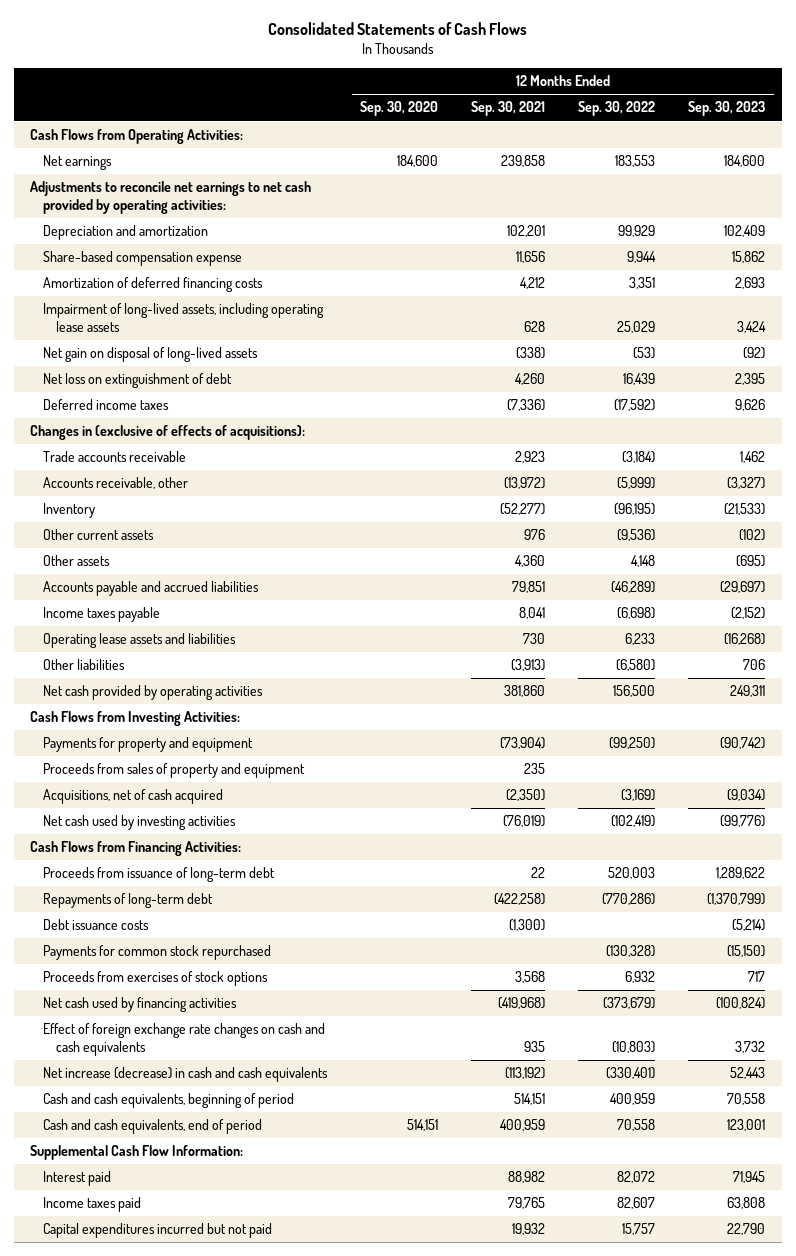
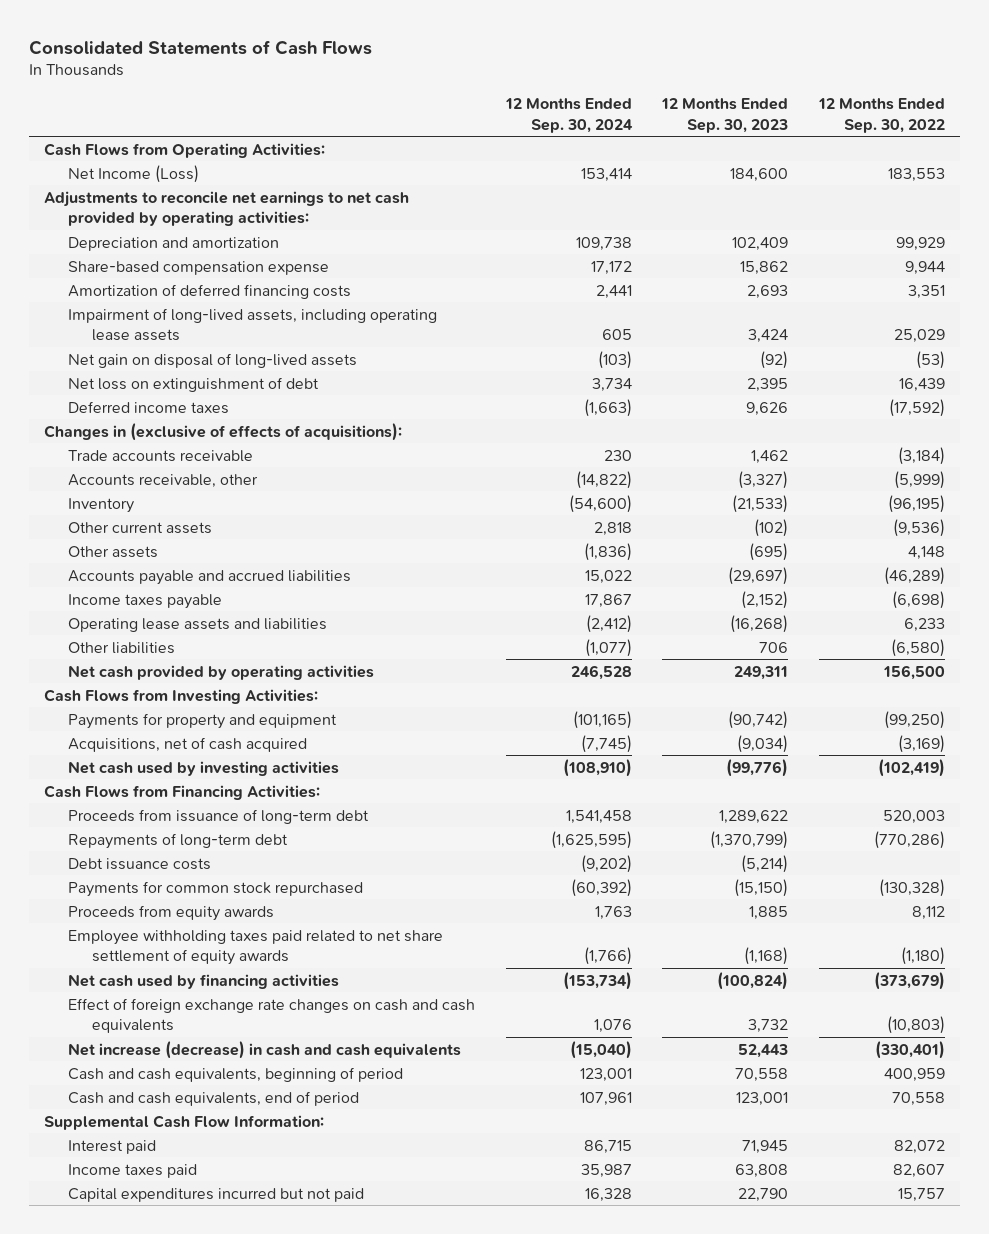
[360,101,439,117] Sep. 30, 2020 -> none
[471,101,546,117] Sep. 30, 2021 -> none
none -> [504,98,633,133] 12 Months Ended Sep. 30, 2024
[43,155,113,171] Net earnings -> [67,164,199,183] Net Income (Loss)
[43,763,306,779] Proceeds from sales of property and equipment -> none
[43,971,269,987] Proceeds from exercises of stock options -> none
none -> [67,904,274,921] Proceeds from equity awards
none -> [67,929,443,966] Employee withholding taxes paid related to net share settlement of equity awards

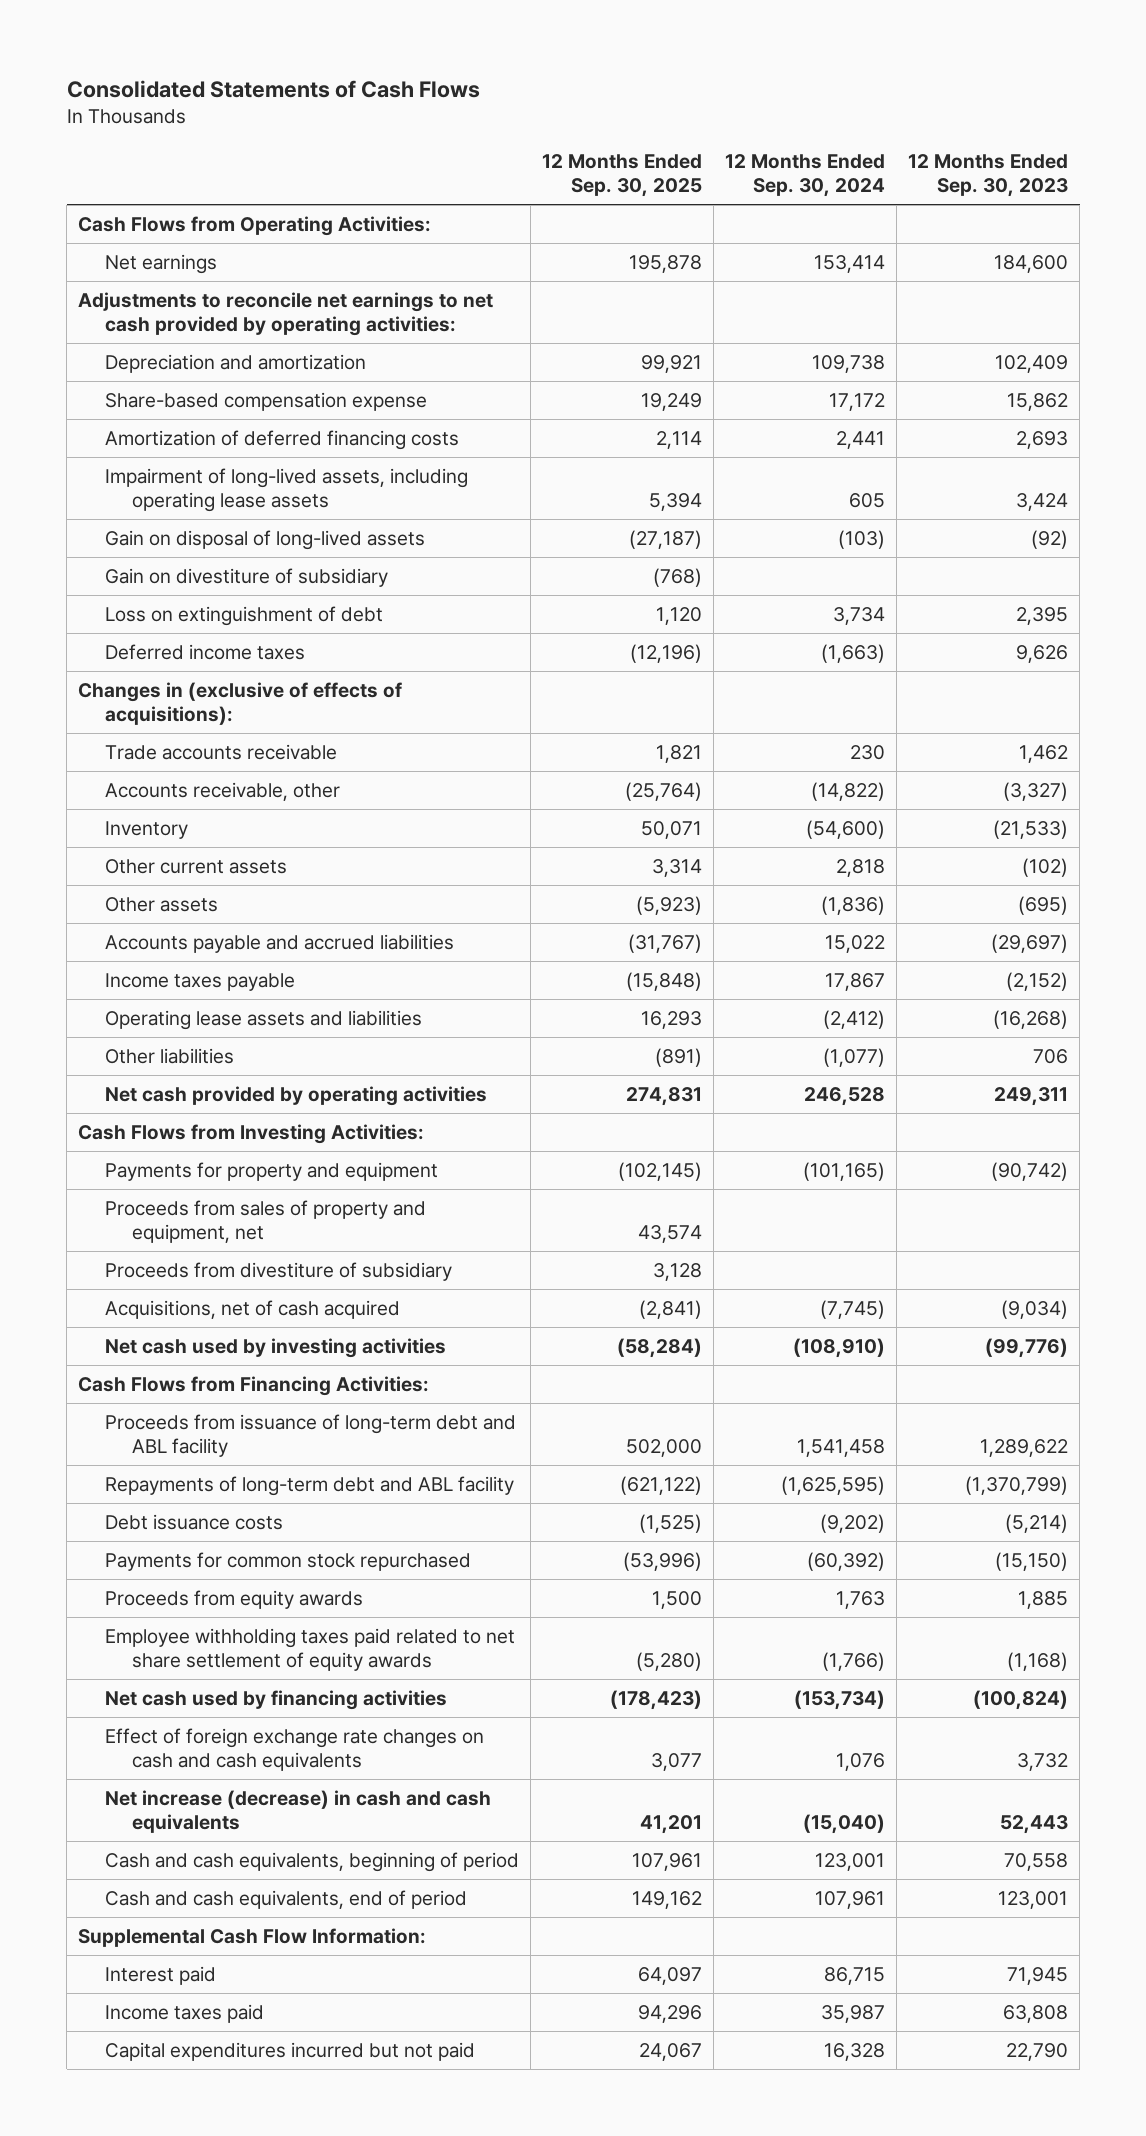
[817,98,945,133] 12 Months Ended Sep. 30, 2022 -> none
none -> [542,153,703,198] 12 Months Ended Sep. 30, 2025
[67,164,199,183] Net Income (Loss) -> [105,253,218,274] Net earnings
[67,352,357,368] Net gain on disposal of long-lived assets -> [105,529,426,550] Gain on disposal of long-lived assets
none -> [105,567,389,587] Gain on divestiture of subsidiary
[67,376,319,392] Net loss on extinguishment of debt -> [105,605,384,626] Loss on extinguishment of debt
none -> [105,1199,427,1244] Proceeds from sales of property and equipment, net
none -> [105,1261,453,1281] Proceeds from divestiture of subsidiary
[67,808,369,824] Proceeds from issuance of long-term debt -> [105,1413,517,1458] Proceeds from issuance of long-term debt and ABL facility
[67,832,288,849] Repayments of long-term debt -> [105,1475,515,1496] Repayments of long-term debt and ABL facility

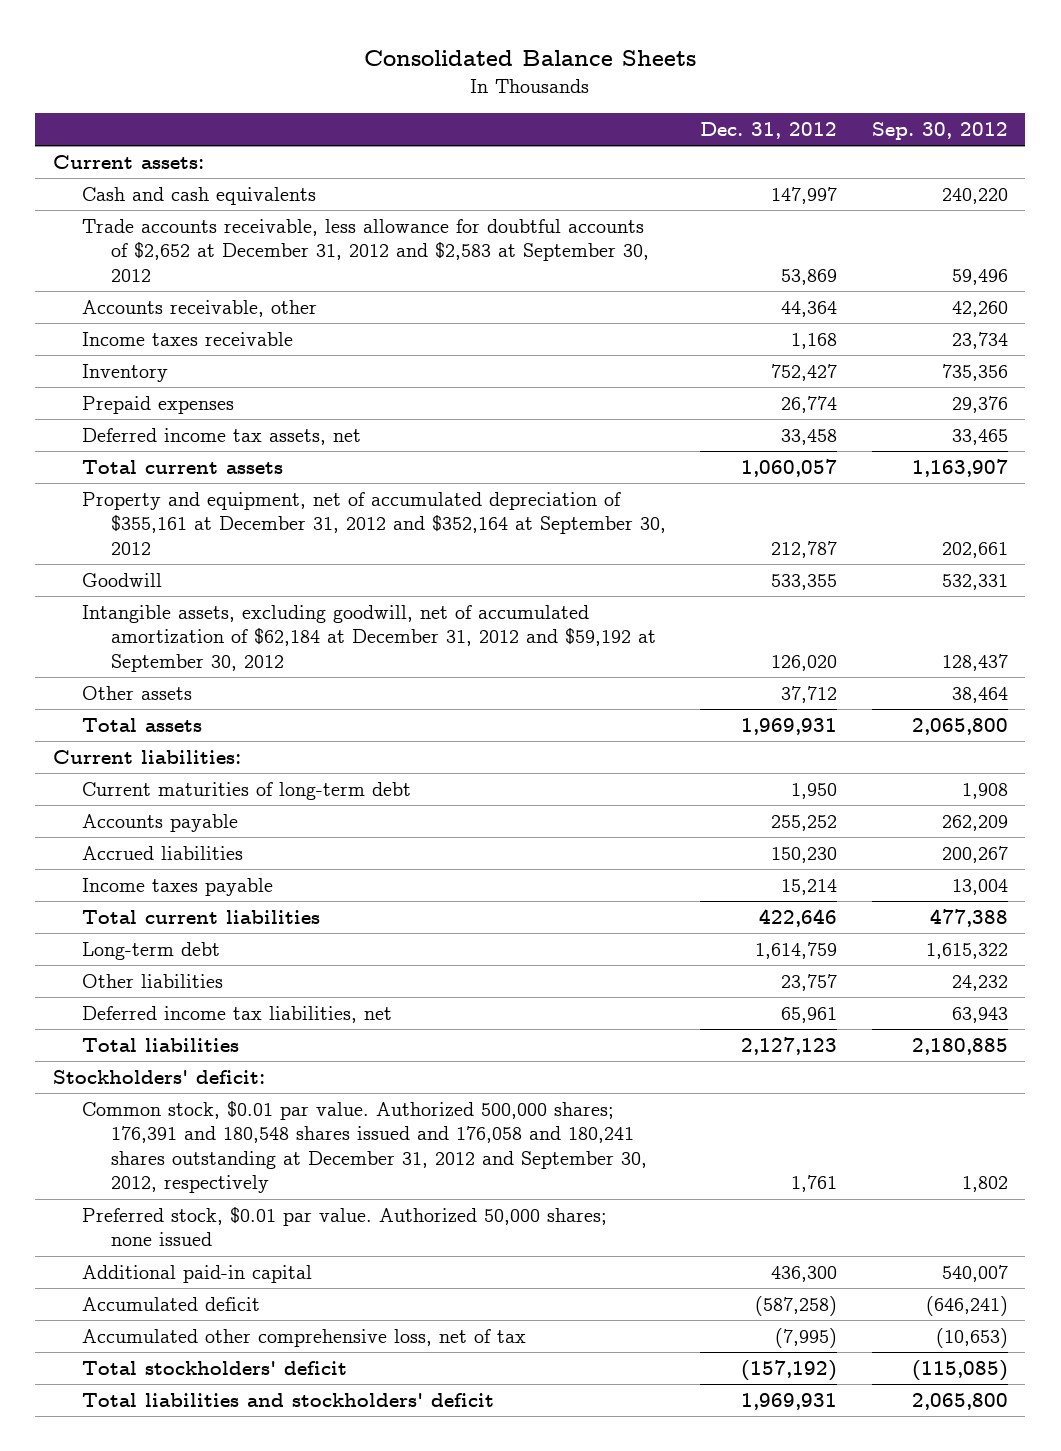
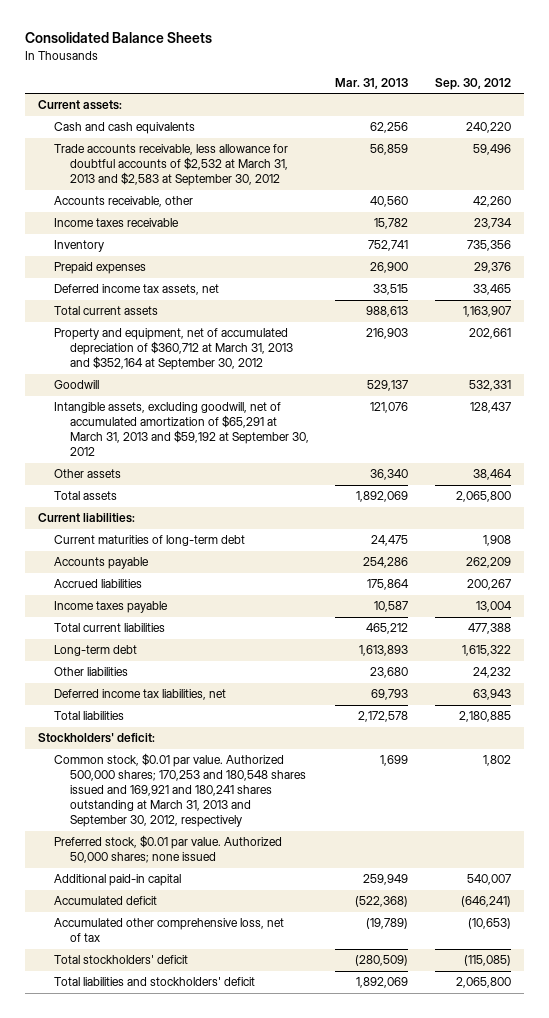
[700,121,838,139] Dec. 31, 2012 -> none
none -> [335,77,409,89] Mar. 31, 2013
[81,218,649,282] Trade accounts receivable, less allowance for doubtful accounts of $2,652 at December 31, 2012 and $2,583 at September 30, 2012 -> [53,144,288,187] Trade accounts receivable, less allowance for doubtful accounts of $2,532 at March 31, 2013 and $2,583 at September 30, 2012
[81,491,666,555] Property and equipment, net of accumulated depreciation of $355,161 at December 31, 2012 and $352,164 at September 30, 2012 -> [53,328,293,371] Property and equipment, net of accumulated depreciation of $360,712 at March 31, 2013 and $352,164 at September 30, 2012
[81,604,656,672] Intangible assets, excluding goodwill, net of accumulated amortization of $62,184 at December 31, 2012 and $59,192 at September 30, 2012 -> [53,402,309,457] Intangible assets, excluding goodwill, net of accumulated amortization of $65,291 at March 31, 2013 and $59,192 at September 30, 2012
[81,1100,647,1194] Common stock, $0.01 par value. Authorized 500,000 shares; 176,391 and 180,548 shares issued and 176,058 and 180,241 shares outstanding at December 31, 2012 and September 30, 2012, respectively -> [53,753,306,828] Common stock, $0.01 par value. Authorized 500,000 shares; 170,253 and 180,548 shares issued and 169,921 and 180,241 shares outstanding at March 31, 2013 and September 30, 2012, respectively

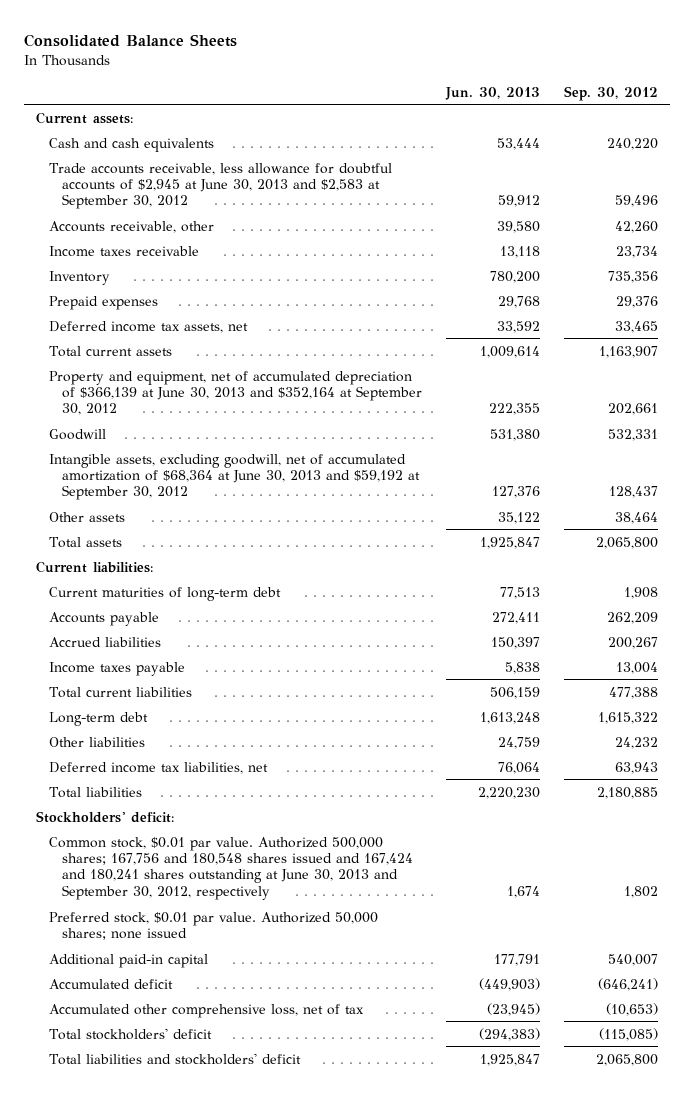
[335,77,409,89] Mar. 31, 2013 -> none
none -> [445,86,541,100] Jun. 30, 2013
[53,144,288,187] Trade accounts receivable, less allowance for doubtful accounts of $2,532 at March 31, 2013 and $2,583 at September 30, 2012 -> [49,162,393,210] Trade accounts receivable, less allowance for doubtful accounts of $2,945 at June 30, 2013 and $2,583 at September 30, 2012
[53,328,293,371] Property and equipment, net of accumulated depreciation of $360,712 at March 31, 2013 and $352,164 at September 30, 2012 -> [49,370,422,416] Property and equipment, net of accumulated depreciation of $366,139 at June 30, 2013 and $352,164 at September 30, 2012
[53,402,309,457] Intangible assets, excluding goodwill, net of accumulated amortization of $65,291 at March 31, 2013 and $59,192 at September 30, 2012 -> [49,453,420,501] Intangible assets, excluding goodwill, net of accumulated amortization of $68,364 at June 30, 2013 and $59,192 at September 30, 2012
[53,753,306,828] Common stock, $0.01 par value. Authorized 500,000 shares; 170,253 and 180,548 shares issued and 169,921 and 180,241 shares outstanding at March 31, 2013 and September 30, 2012, respectively -> [49,836,413,900] Common stock, $0.01 par value. Authorized 500,000 shares; 167,756 and 180,548 shares issued and 167,424 and 180,241 shares outstanding at June 30, 2013 and September 30, 2012, respectively

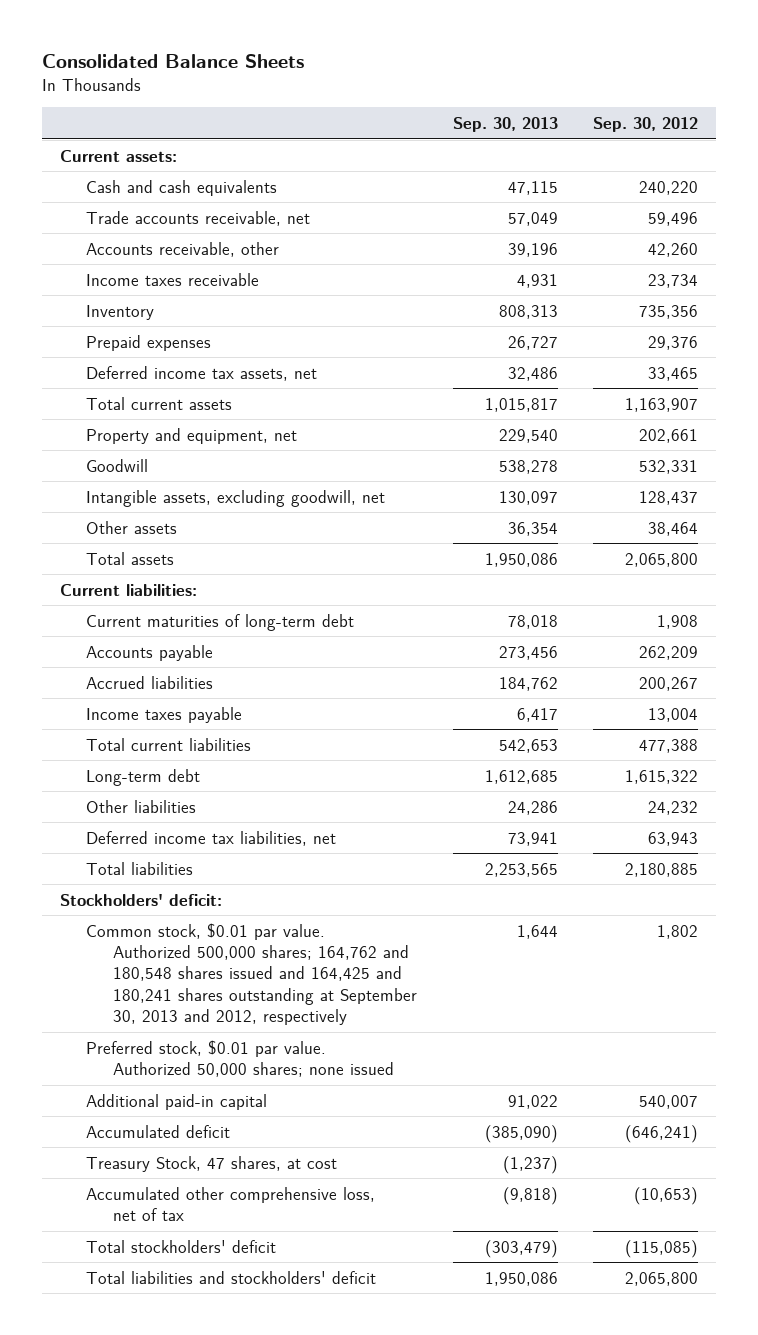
[445,86,541,100] Jun. 30, 2013 -> none
none -> [452,117,558,133] Sep. 30, 2013
[49,162,393,210] Trade accounts receivable, less allowance for doubtful accounts of $2,945 at June 30, 2013 and $2,583 at September 30, 2012 -> [86,210,311,226] Trade accounts receivable, net
[49,370,422,416] Property and equipment, net of accumulated depreciation of $366,139 at June 30, 2013 and $352,164 at September 30, 2012 -> [86,427,298,444] Property and equipment, net
[49,453,420,501] Intangible assets, excluding goodwill, net of accumulated amortization of $68,364 at June 30, 2013 and $59,192 at September 30, 2012 -> [86,489,386,507] Intangible assets, excluding goodwill, net
[49,836,413,900] Common stock, $0.01 par value. Authorized 500,000 shares; 167,756 and 180,548 shares issued and 167,424 and 180,241 shares outstanding at June 30, 2013 and September 30, 2012, respectively -> [86,922,418,1026] Common stock, $0.01 par value. Authorized 500,000 shares; 164,762 and 180,548 shares issued and 164,425 and 180,241 shares outstanding at September 30, 2013 and 2012, respectively
none -> [86,1155,338,1172] Treasury Stock, 47 shares, at cost

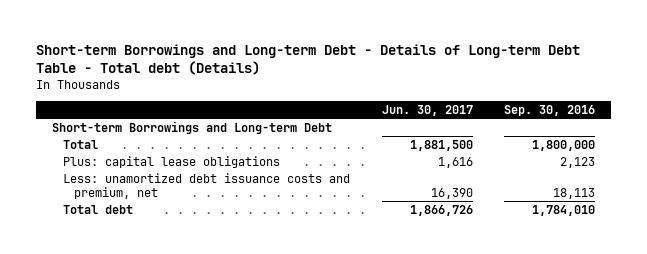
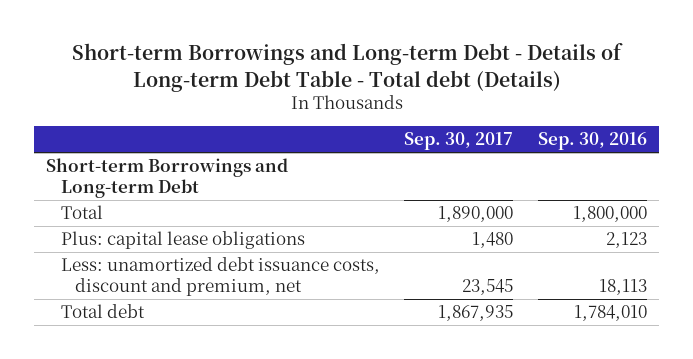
[381,104,473,116] Jun. 30, 2017 -> none
none -> [404,132,514,151] Sep. 30, 2017
[63,172,351,199] Less: unamortized debt issuance costs and premium, net -> [60,257,380,297] Less: unamortized debt issuance costs, discount and premium, net

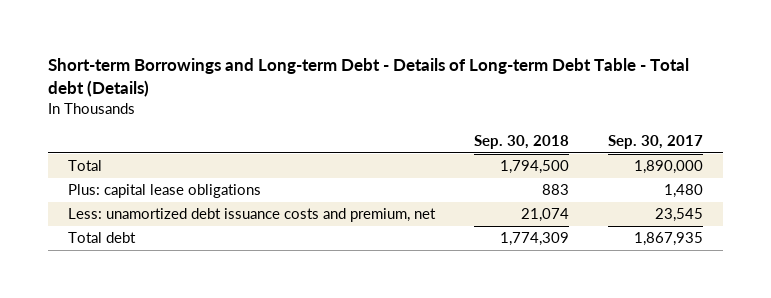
[537,132,647,151] Sep. 30, 2016 -> none
none -> [474,134,570,149] Sep. 30, 2018
[46,158,289,199] Short-term Borrowings and Long-term Debt -> none
[60,257,380,297] Less: unamortized debt issuance costs, discount and premium, net -> [68,208,437,223] Less: unamortized debt issuance costs and premium, net

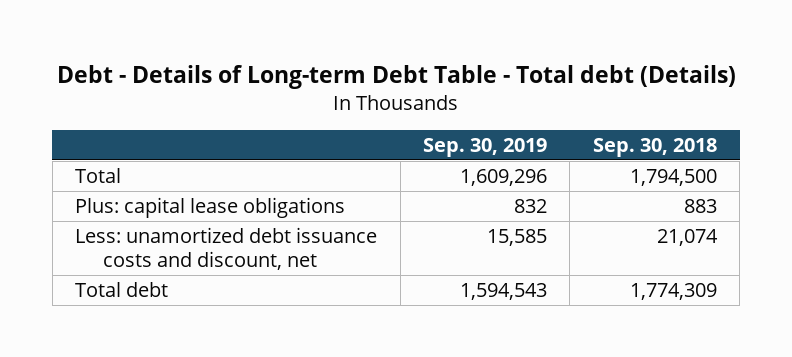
[48,58,690,98] Short-term Borrowings and Long-term Debt - Details of Long-term Debt Table - Total debt (Details) -> [56,65,736,90] Debt - Details of Long-term Debt Table - Total debt (Details)
[608,134,704,149] Sep. 30, 2017 -> none
none -> [422,137,547,157] Sep. 30, 2019
[68,208,437,223] Less: unamortized debt issuance costs and premium, net -> [75,227,378,271] Less: unamortized debt issuance costs and discount, net

